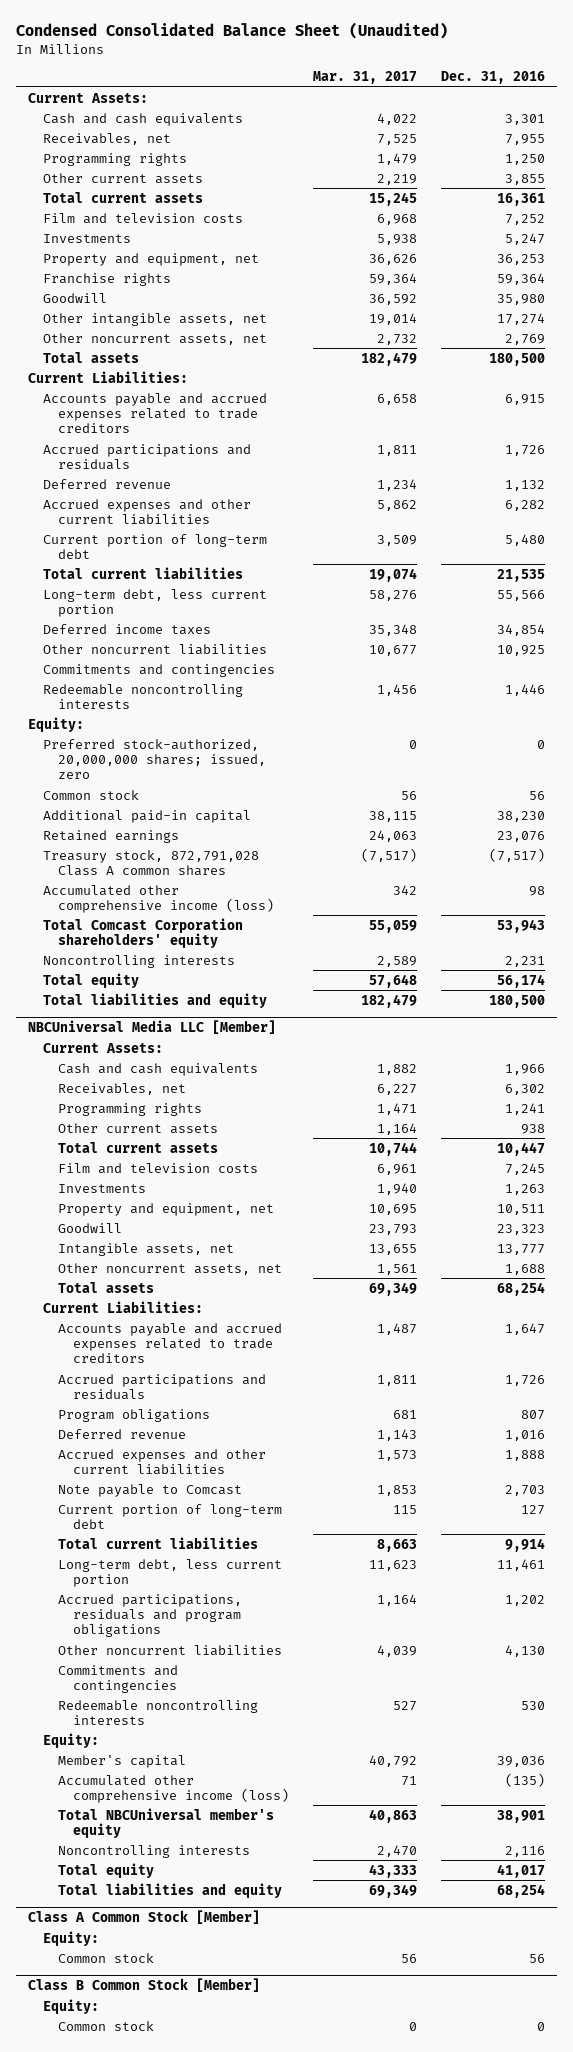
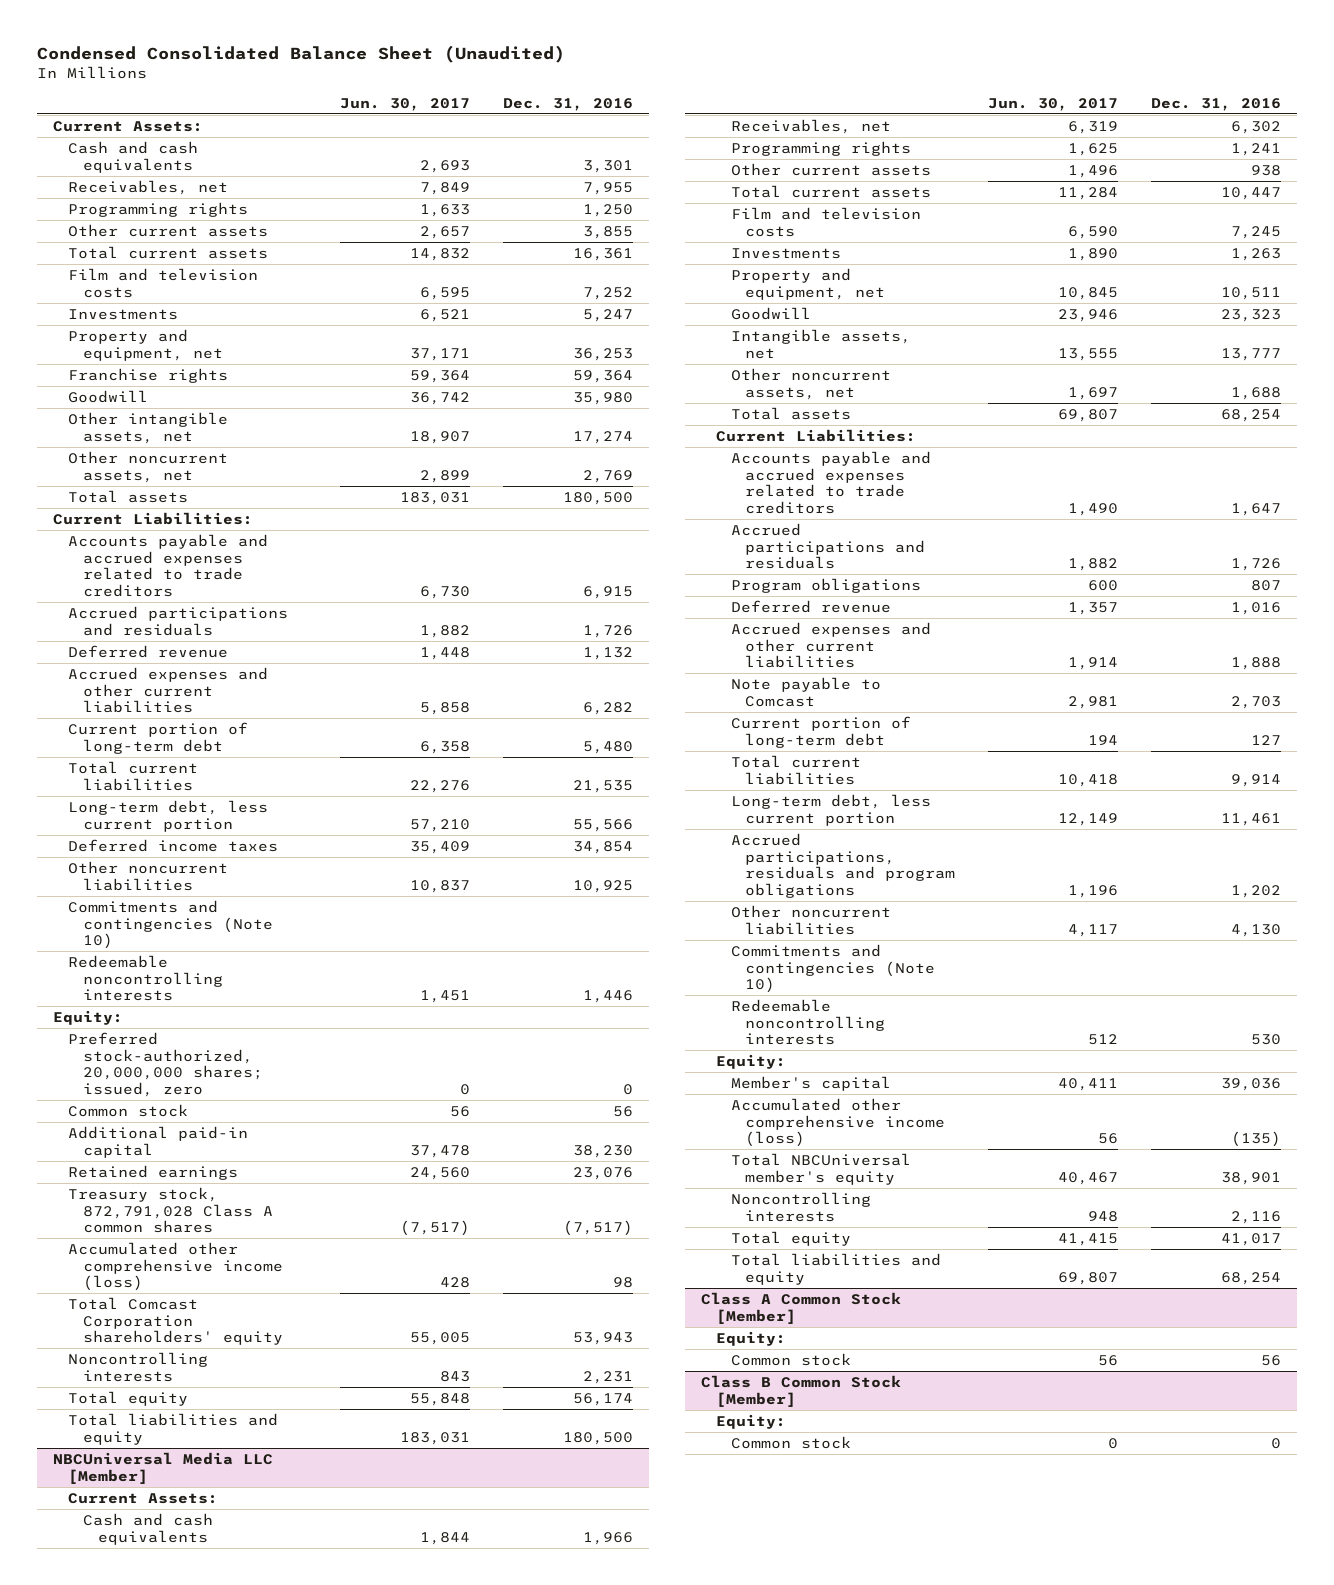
[313,71,418,85] Mar. 31, 2017 -> none
none -> [340,97,471,111] Jun. 30, 2017
[43,663,276,677] Commitments and contingencies -> [68,899,274,950] Commitments and contingencies (Note 10)
[58,1664,179,1693] Commitments and contingencies -> [730,943,936,994] Commitments and contingencies (Note 10)

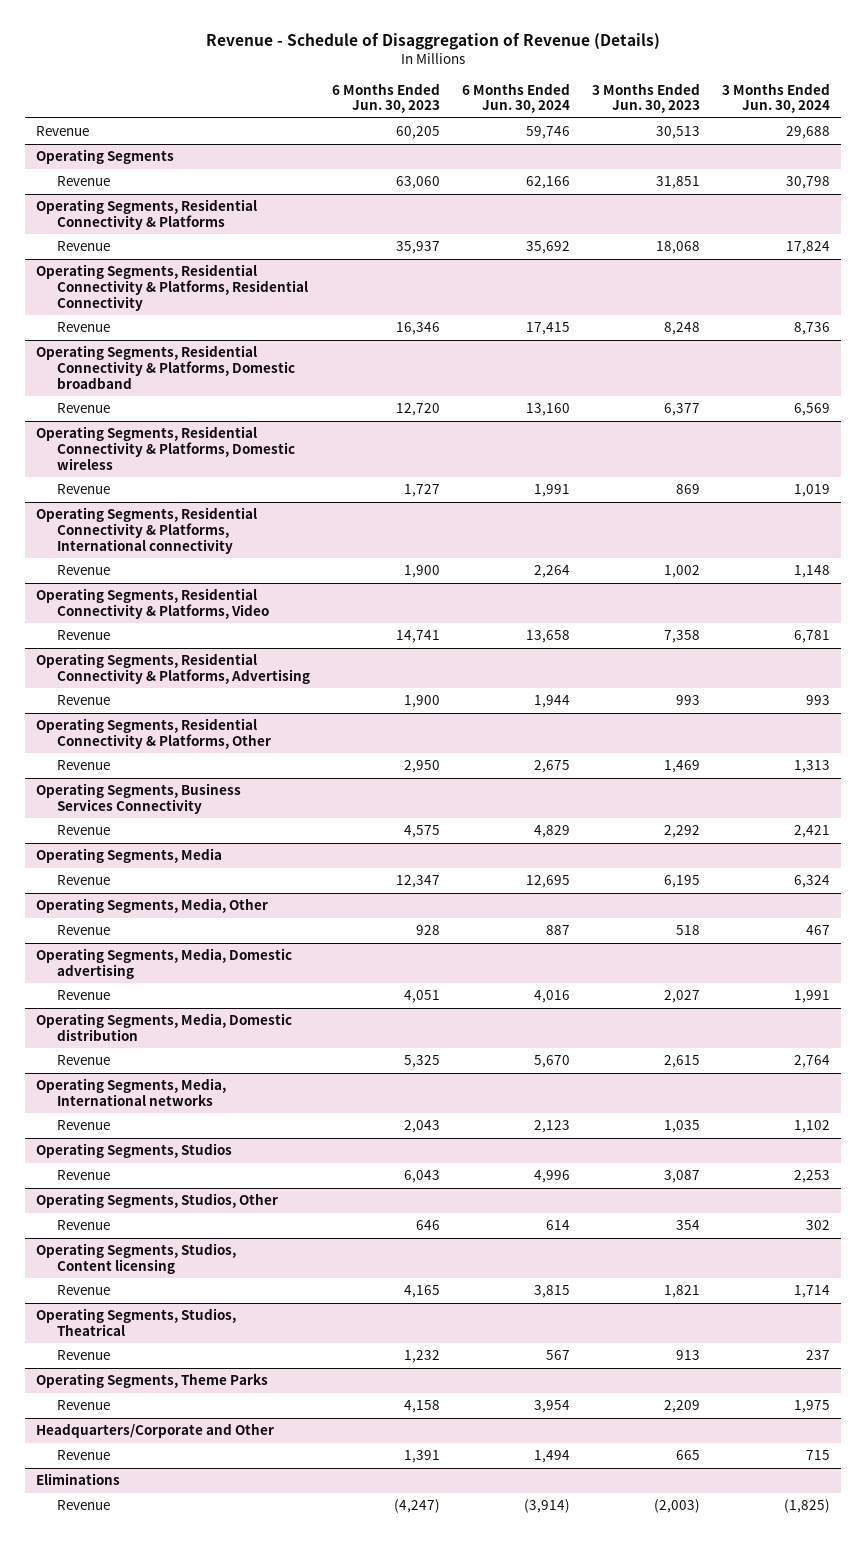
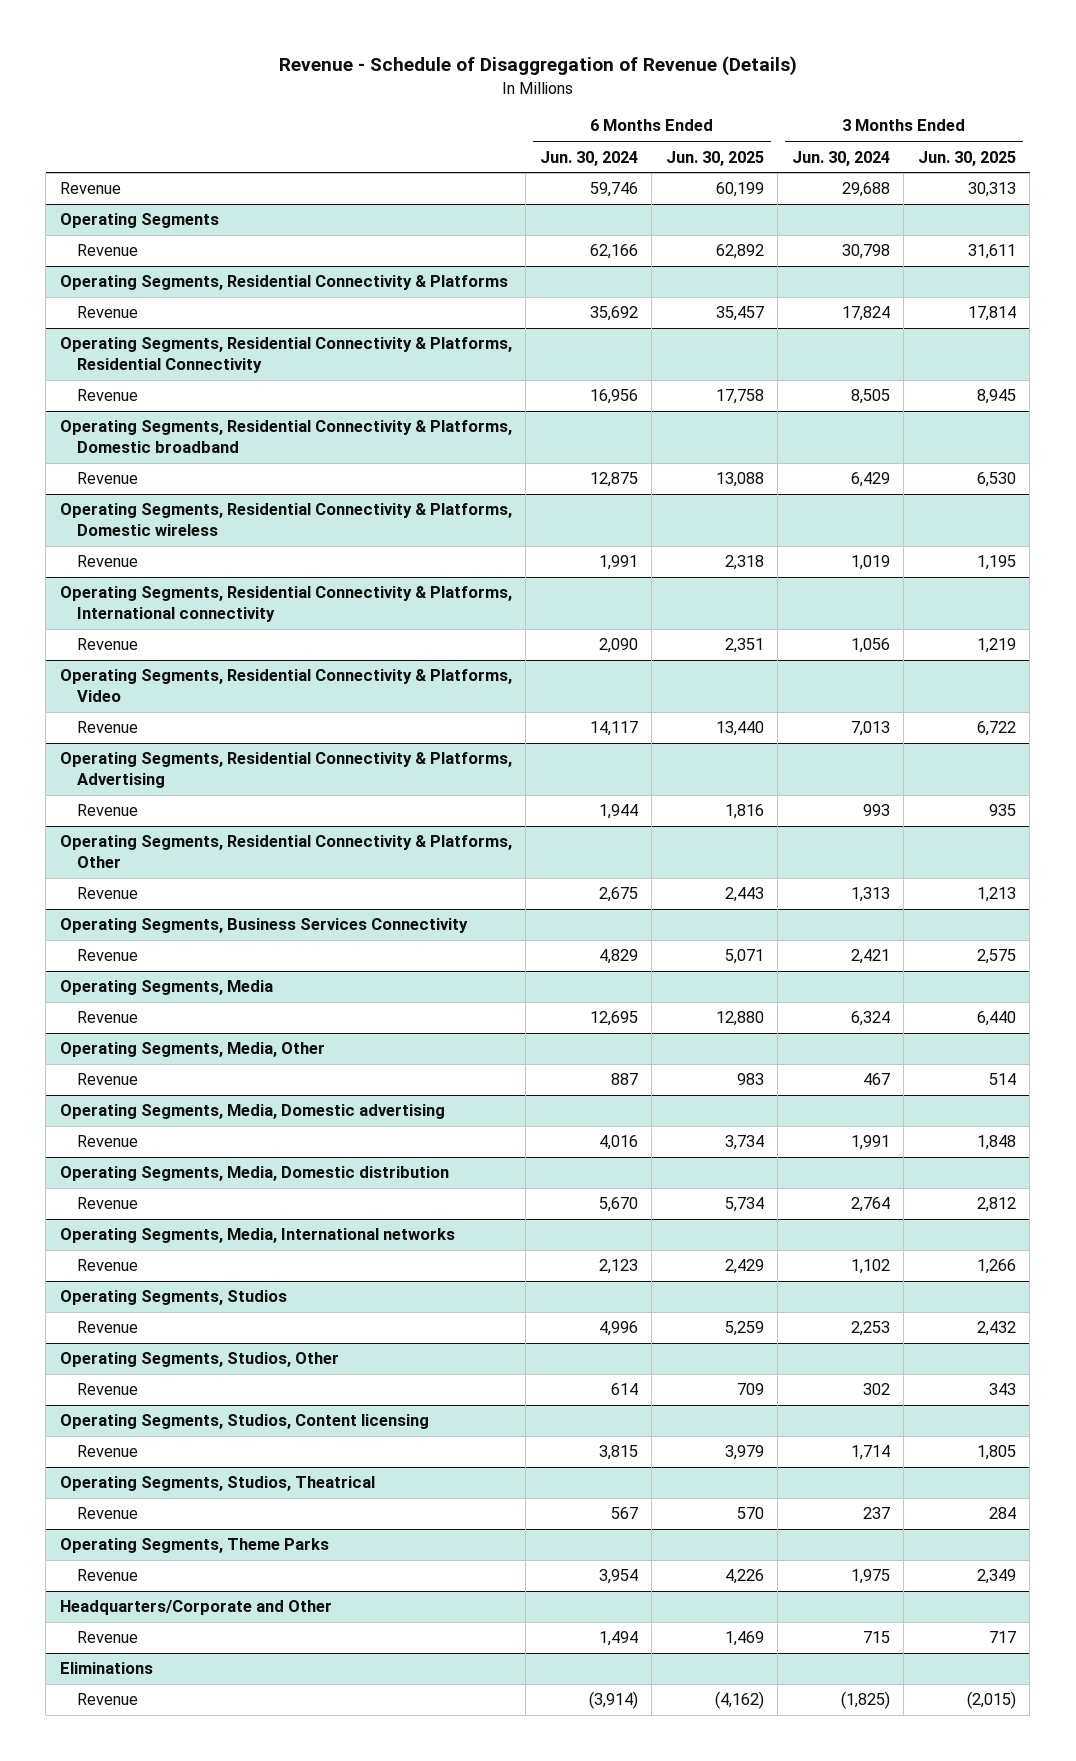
[331,82,440,114] 6 Months Ended Jun. 30, 2023 -> none
[591,82,700,114] 3 Months Ended Jun. 30, 2023 -> none
none -> [665,150,764,166] Jun. 30, 2025
none -> [917,150,1016,166] Jun. 30, 2025
[525,322,570,336] 17,415 -> [589,389,638,405] 16,956
[793,322,830,336] 8,736 -> [850,389,890,405] 8,505
[525,403,570,417] 13,160 -> [589,472,638,488] 12,875
[793,403,830,417] 6,569 -> [850,472,890,488] 6,429
[533,565,570,579] 2,264 -> [598,638,638,654] 2,090
[793,565,830,579] 1,148 -> [850,638,890,654] 1,056
[525,630,570,644] 13,658 -> [589,721,638,737] 14,117
[793,630,830,644] 6,781 -> [850,721,890,737] 7,013

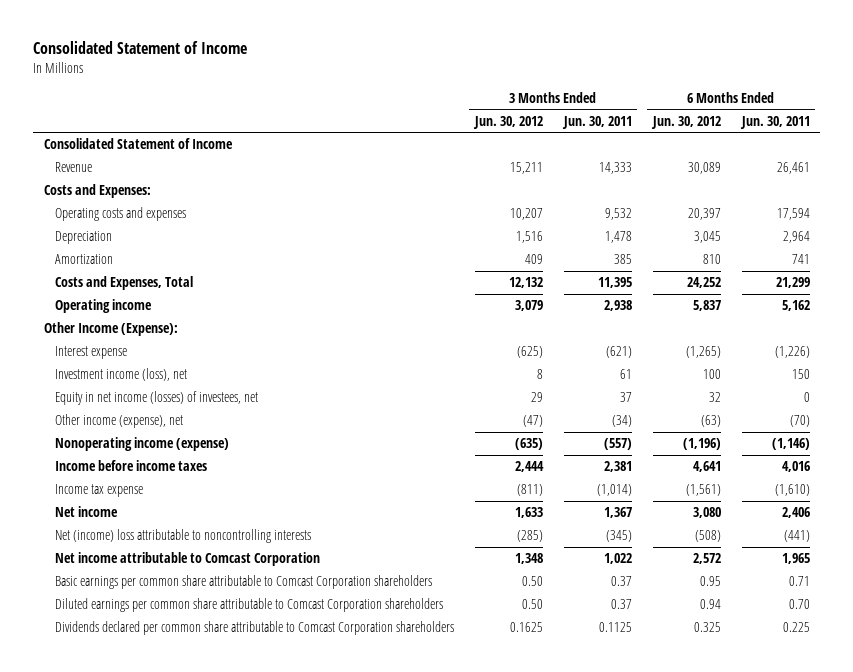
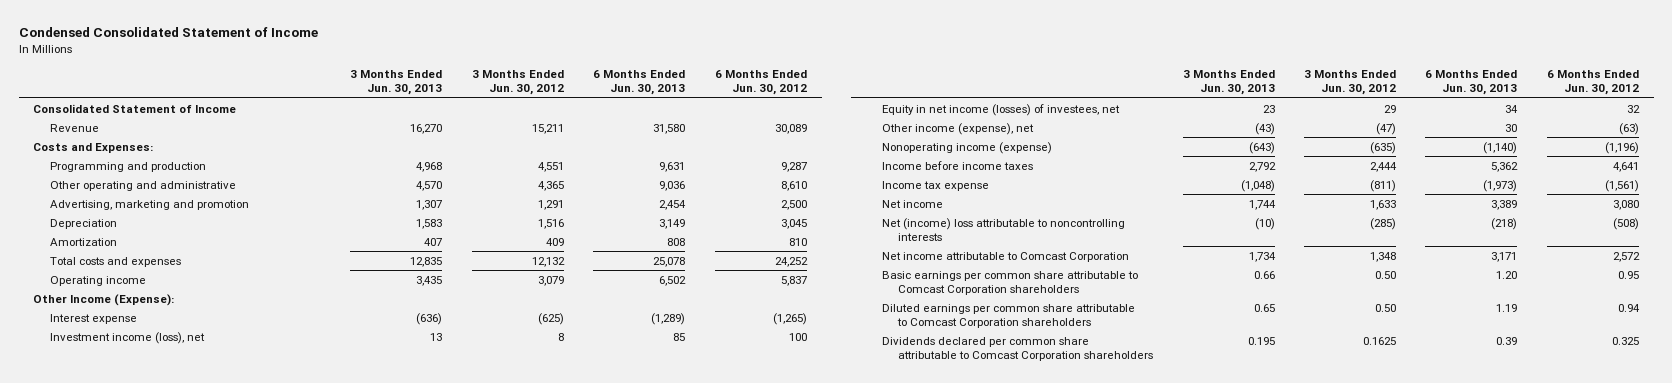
[33,41,248,55] Consolidated Statement of Income -> [18,26,318,37] Condensed Consolidated Statement of Income
[561,115,632,129] Jun. 30, 2011 -> none
[739,115,810,129] Jun. 30, 2011 -> none
none -> [350,70,443,96] 3 Months Ended Jun. 30, 2013
none -> [593,70,686,96] 6 Months Ended Jun. 30, 2013
[54,207,186,222] Operating costs and expenses -> none
none -> [49,161,206,172] Programming and production
none -> [49,180,236,191] Other operating and administrative
none -> [49,199,249,210] Advertising, marketing and promotion
[54,276,193,291] Costs and Expenses, Total -> [49,256,181,267] Total costs and expenses

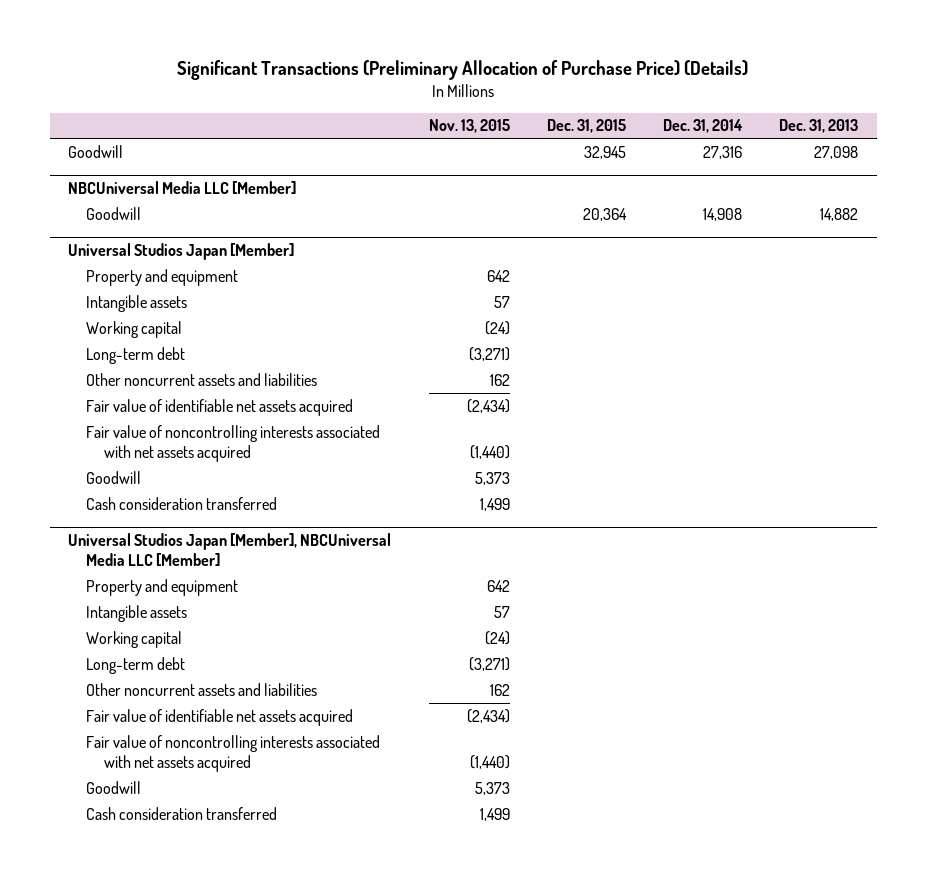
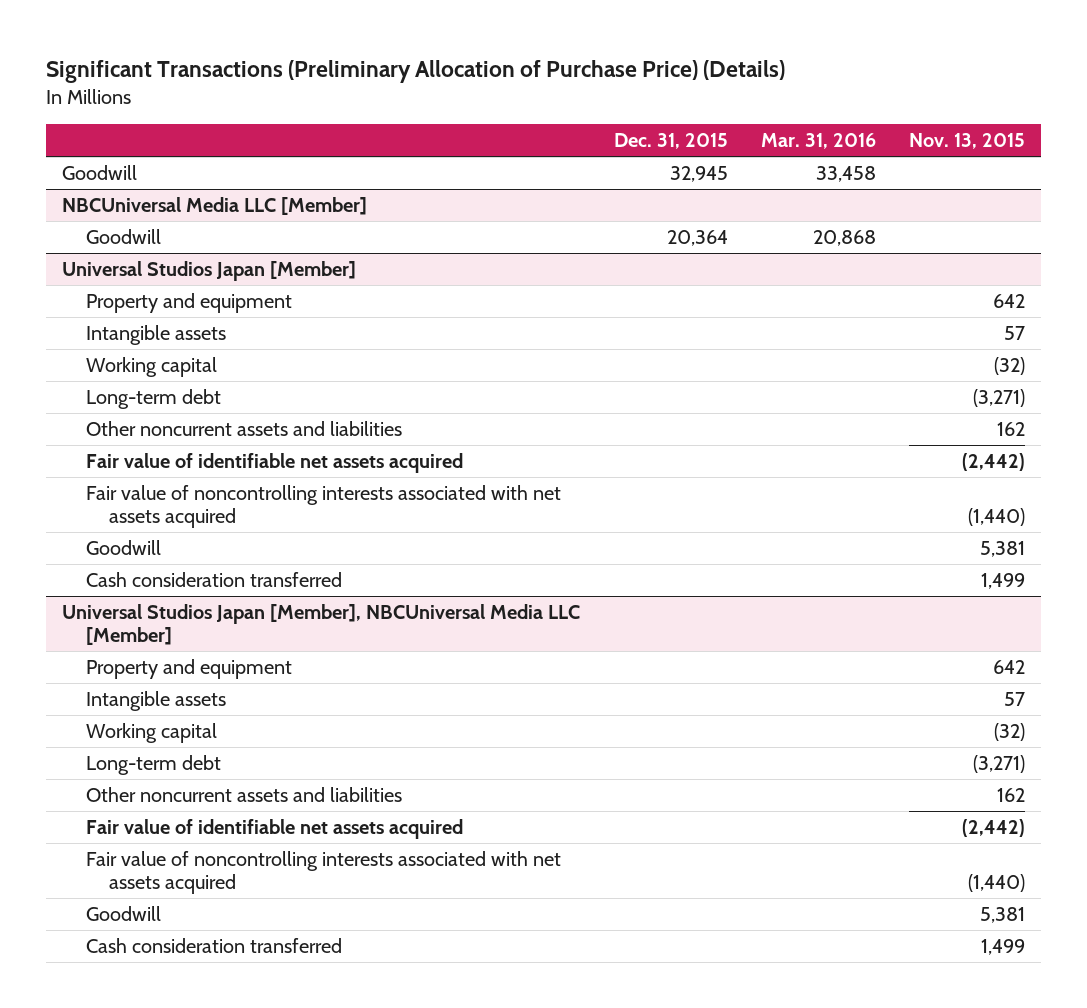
[663,119,744,134] Dec. 31, 2014 -> none
[779,119,859,134] Dec. 31, 2013 -> none
none -> [760,133,876,150] Mar. 31, 2016
[484,320,510,335] (24) -> [993,356,1025,375] (32)
[466,398,510,413] (2,434) -> [961,452,1025,471] (2,442)
[474,471,510,485] 5,373 -> [979,540,1025,557] 5,381
[484,630,510,645] (24) -> [993,722,1025,741] (32)
[466,708,510,723] (2,434) -> [961,818,1025,837] (2,442)
[474,781,510,795] 5,373 -> [979,906,1025,923] 5,381

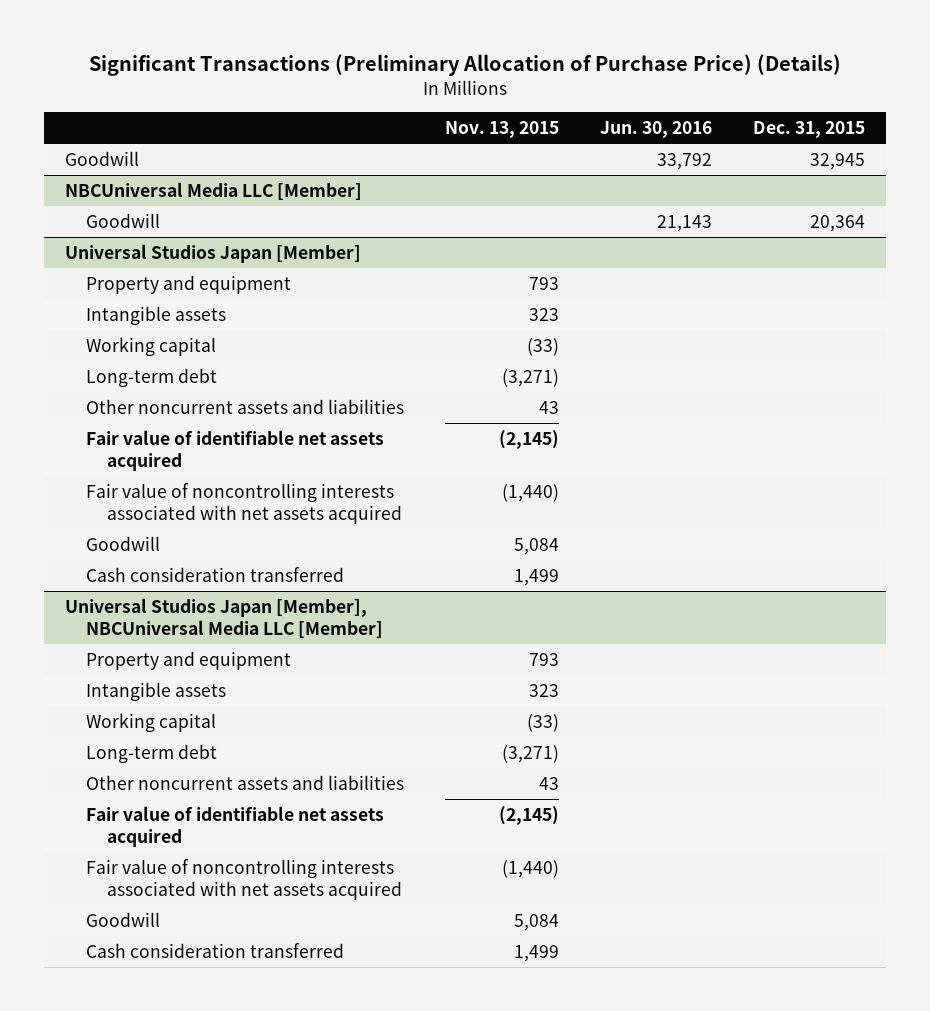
[760,133,876,150] Mar. 31, 2016 -> none
none -> [600,121,713,139] Jun. 30, 2016
[992,293,1025,308] 642 -> [529,276,560,290] 793
[1003,325,1025,340] 57 -> [529,307,560,321] 323
[993,356,1025,375] (32) -> [527,337,560,356] (33)
[996,421,1025,436] 162 -> [539,400,560,414] 43
[961,452,1025,471] (2,442) -> [499,429,560,449] (2,145)
[979,540,1025,557] 5,381 -> [514,537,560,555] 5,084
[992,659,1025,674] 642 -> [529,652,560,666] 793
[1003,691,1025,706] 57 -> [529,683,560,697] 323
[993,722,1025,741] (32) -> [527,713,560,732] (33)
[996,787,1025,802] 162 -> [539,776,560,790] 43
[961,818,1025,837] (2,442) -> [499,805,560,825] (2,145)
[979,906,1025,923] 5,381 -> [514,913,560,931] 5,084

